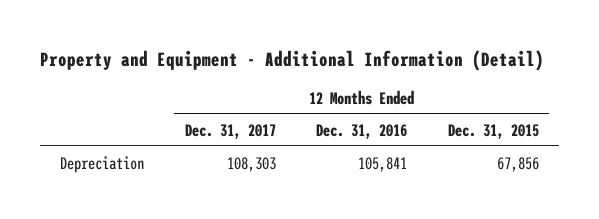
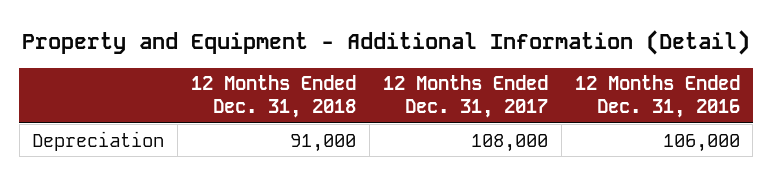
[447,123,539,139] Dec. 31, 2015 -> none
none -> [191,75,357,119] 12 Months Ended Dec. 31, 2018
[226,156,276,172] 108,303 -> [470,133,548,152] 108,000
[358,156,408,172] 105,841 -> [662,133,740,152] 106,000

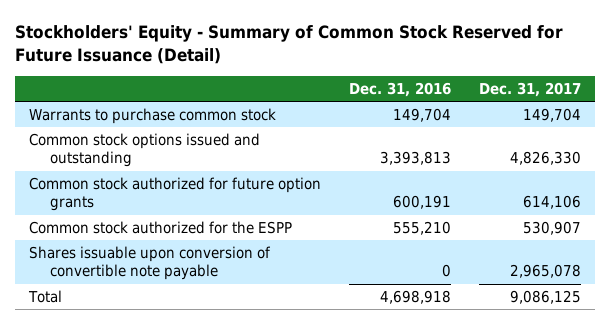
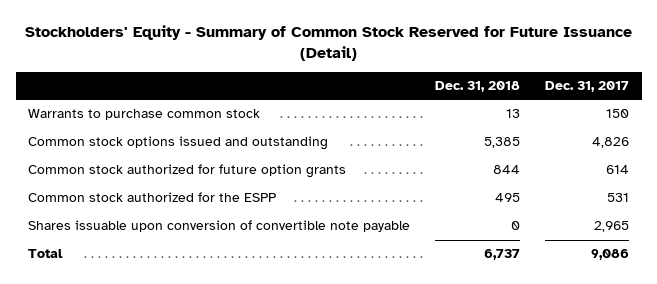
[348,82,451,98] Dec. 31, 2016 -> none
none -> [435,80,521,92] Dec. 31, 2018
[522,108,581,123] 149,704 -> [606,109,630,119] 150
[509,151,581,166] 4,826,330 -> [592,137,630,149] 4,826
[522,195,581,210] 614,106 -> [606,165,630,175] 614
[522,221,581,236] 530,907 -> [607,193,630,203] 531
[509,264,581,279] 2,965,078 -> [594,221,630,233] 2,965
[509,290,581,305] 9,086,125 -> [591,249,630,261] 9,086

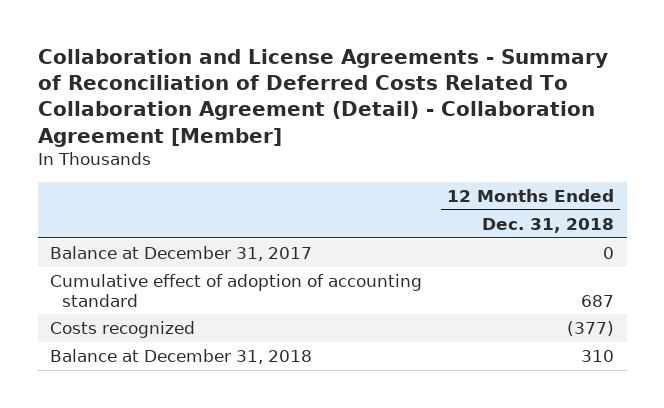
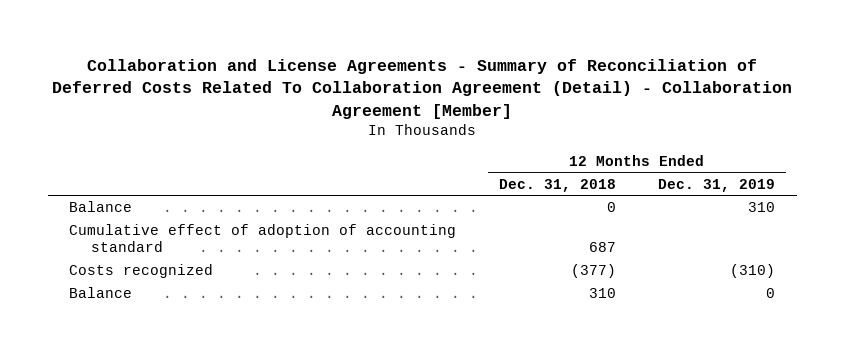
none -> [658,178,776,192] Dec. 31, 2019
[50,246,313,262] Balance at December 31, 2017 -> [69,201,133,213] Balance
[50,349,313,365] Balance at December 31, 2018 -> [69,287,133,299] Balance

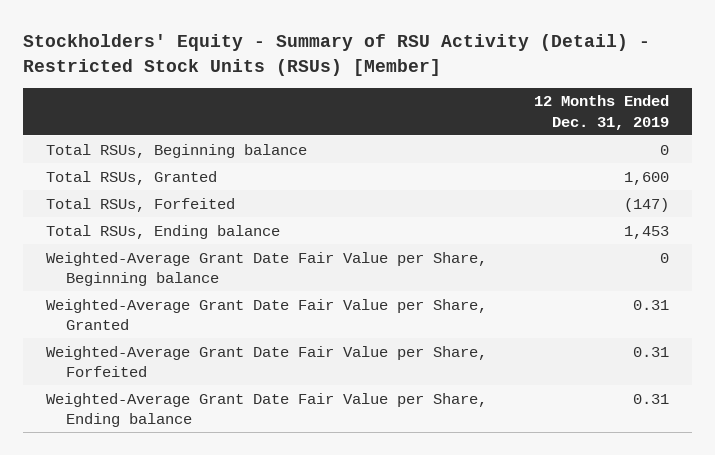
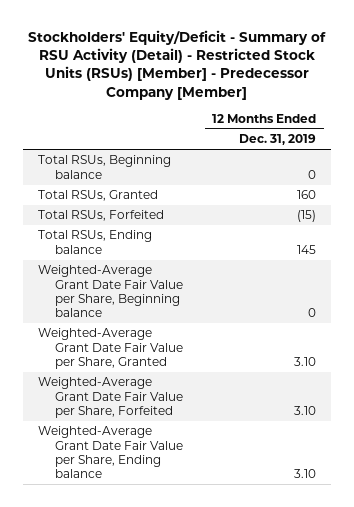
[23,34,651,76] Stockholders' Equity - Summary of RSU Activity (Detail) - Restricted Stock Units (RSUs) [Member] -> [28,29,327,100] Stockholders' Equity/Deficit - Summary of RSU Activity (Detail) - Restricted Stock Units (RSUs) [Member] - Predecessor Company [Member]
[623,171,669,185] 1,600 -> [297,190,317,200] 160
[623,197,669,212] (147) -> [297,210,317,223] (15)
[623,225,669,239] 1,453 -> [297,244,317,254] 145
[632,299,669,310] 0.31 -> [294,357,317,367] 3.10
[632,346,669,357] 0.31 -> [294,406,317,416] 3.10
[632,393,669,404] 0.31 -> [294,469,317,479] 3.10

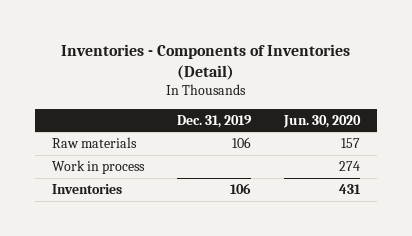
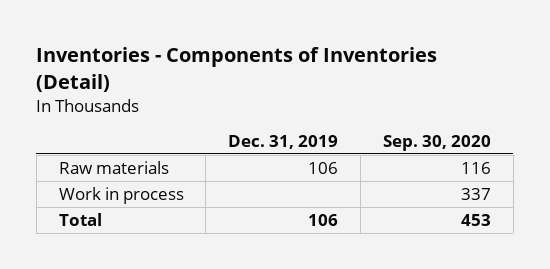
[283,114,362,128] Jun. 30, 2020 -> none
none -> [383,135,492,152] Sep. 30, 2020
[51,183,122,194] Inventories -> [58,212,102,226] Total

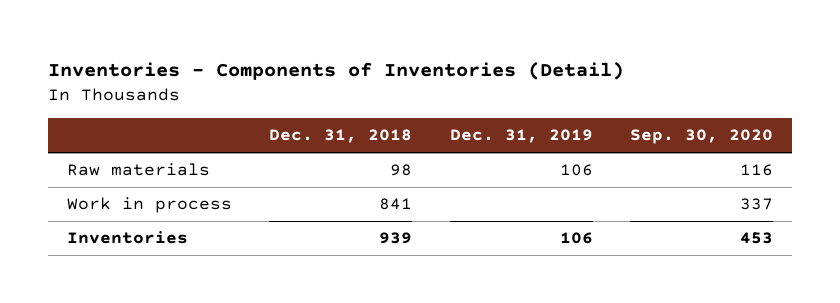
none -> [269,129,413,144] Dec. 31, 2018
[58,212,102,226] Total -> [66,231,188,245] Inventories

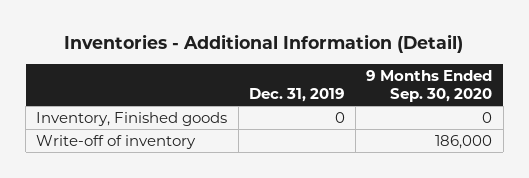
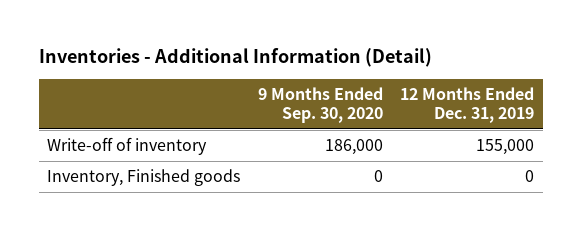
[248,87,345,102] Dec. 31, 2019 -> none
none -> [400,87,535,124] 12 Months Ended Dec. 31, 2019
[36,111,228,126] Inventory, Finished goods -> [47,169,241,187] Inventory, Finished goods

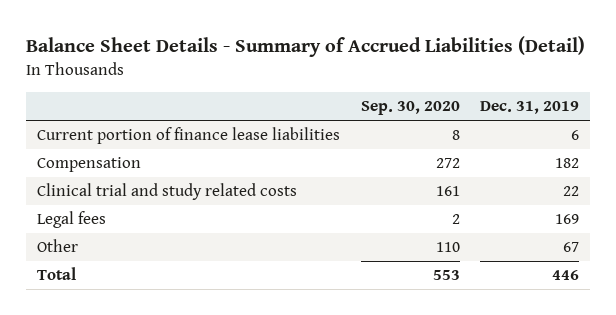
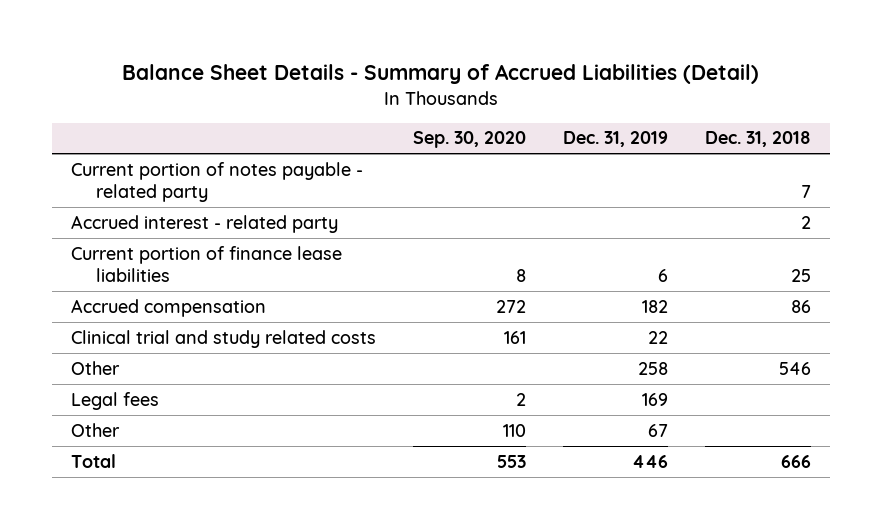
none -> [705,131,812,148] Dec. 31, 2018
none -> [70,161,363,202] Current portion of notes payable - related party
none -> [70,214,338,233] Accrued interest - related party
[36,157,141,173] Compensation -> [70,298,266,317] Accrued compensation
none -> [70,360,120,375] Other

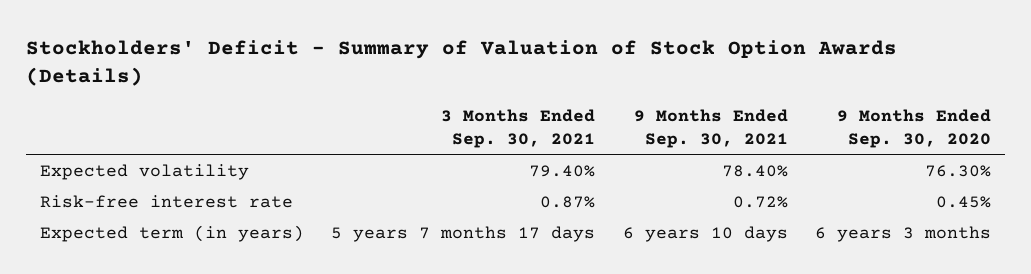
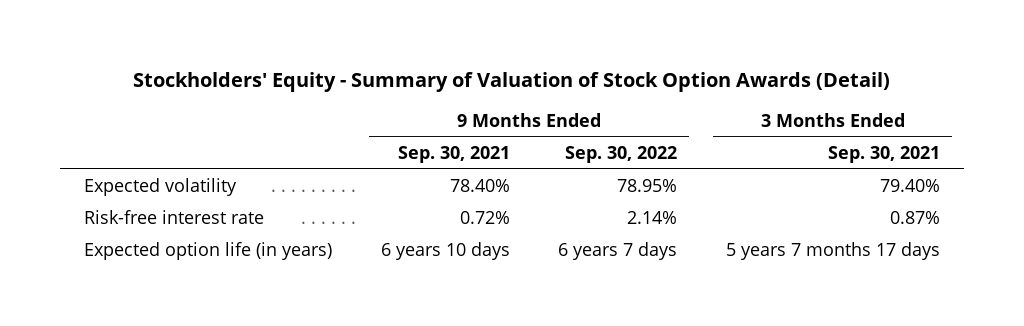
[26,40,898,87] Stockholders' Deficit - Summary of Valuation of Stock Option Awards (Details) -> [132,72,890,93] Stockholders' Equity - Summary of Valuation of Stock Option Awards (Detail)
[837,108,992,149] 9 Months Ended Sep. 30, 2020 -> none
none -> [565,145,678,163] Sep. 30, 2022
[39,224,304,242] Expected term (in years) -> [84,242,333,261] Expected option life (in years)

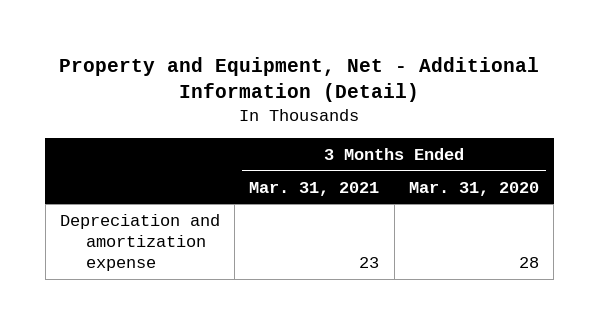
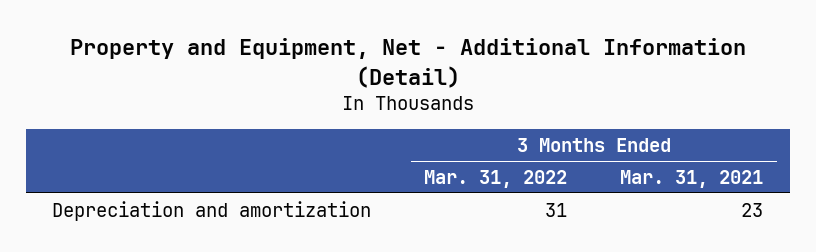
[408,181,539,196] Mar. 31, 2020 -> none
none -> [424,169,568,188] Mar. 31, 2022
[59,214,220,272] Depreciation and amortization expense -> [52,200,372,221] Depreciation and amortization

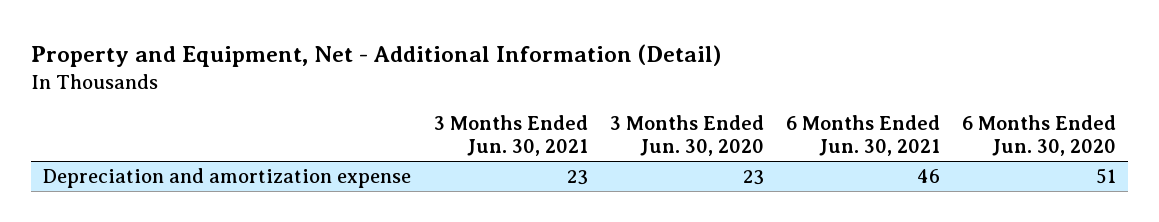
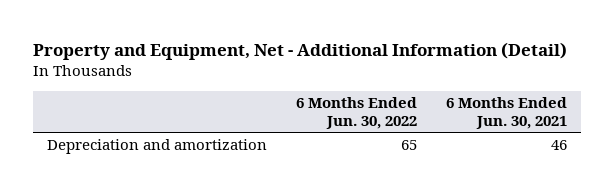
[433,115,588,157] 3 Months Ended Jun. 30, 2021 -> none
[609,115,764,157] 3 Months Ended Jun. 30, 2020 -> none
[962,115,1117,157] 6 Months Ended Jun. 30, 2020 -> none
none -> [295,96,417,129] 6 Months Ended Jun. 30, 2022
[42,168,412,189] Depreciation and amortization expense -> [47,139,268,155] Depreciation and amortization

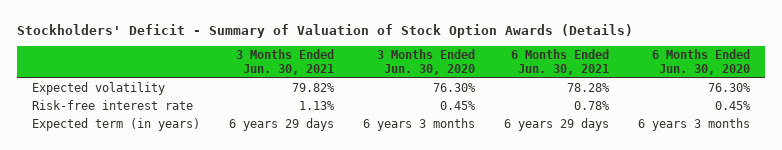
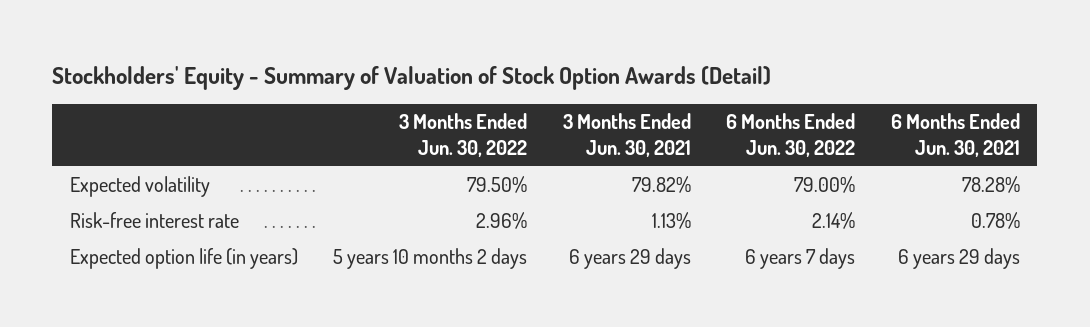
[17,23,634,38] Stockholders' Deficit - Summary of Valuation of Stock Option Awards (Details) -> [52,65,772,90] Stockholders' Equity - Summary of Valuation of Stock Option Awards (Detail)
[377,49,476,75] 3 Months Ended Jun. 30, 2020 -> none
[652,49,751,75] 6 Months Ended Jun. 30, 2020 -> none
none -> [399,113,528,158] 3 Months Ended Jun. 30, 2022
none -> [726,113,856,158] 6 Months Ended Jun. 30, 2022
[31,118,200,132] Expected term (in years) -> [69,248,298,270] Expected option life (in years)

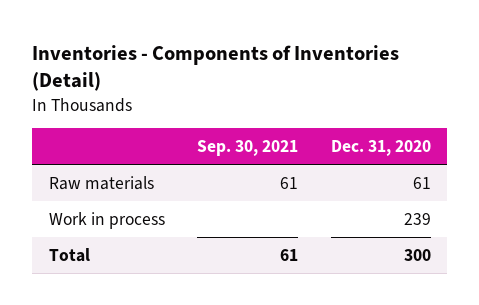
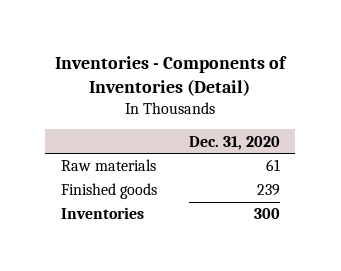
[197,140,299,157] Sep. 30, 2021 -> none
[48,211,165,229] Work in process -> [61,183,158,200] Finished goods
[48,247,90,262] Total -> [61,207,145,220] Inventories

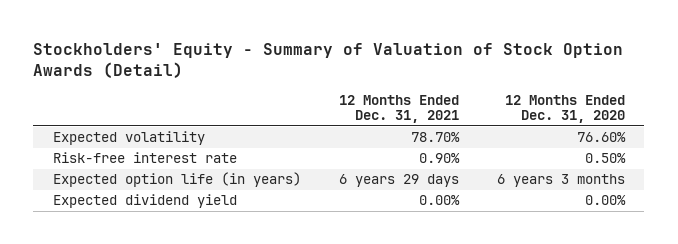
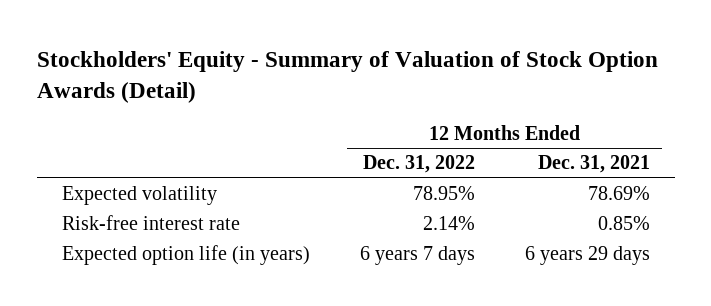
[505,94,626,124] 12 Months Ended Dec. 31, 2020 -> none
none -> [362,155,475,174] Dec. 31, 2022
[410,132,460,143] 78.70% -> [587,186,650,201] 78.69%
[418,153,460,164] 0.90% -> [597,216,650,231] 0.85%
[52,194,237,209] Expected dividend yield -> none

